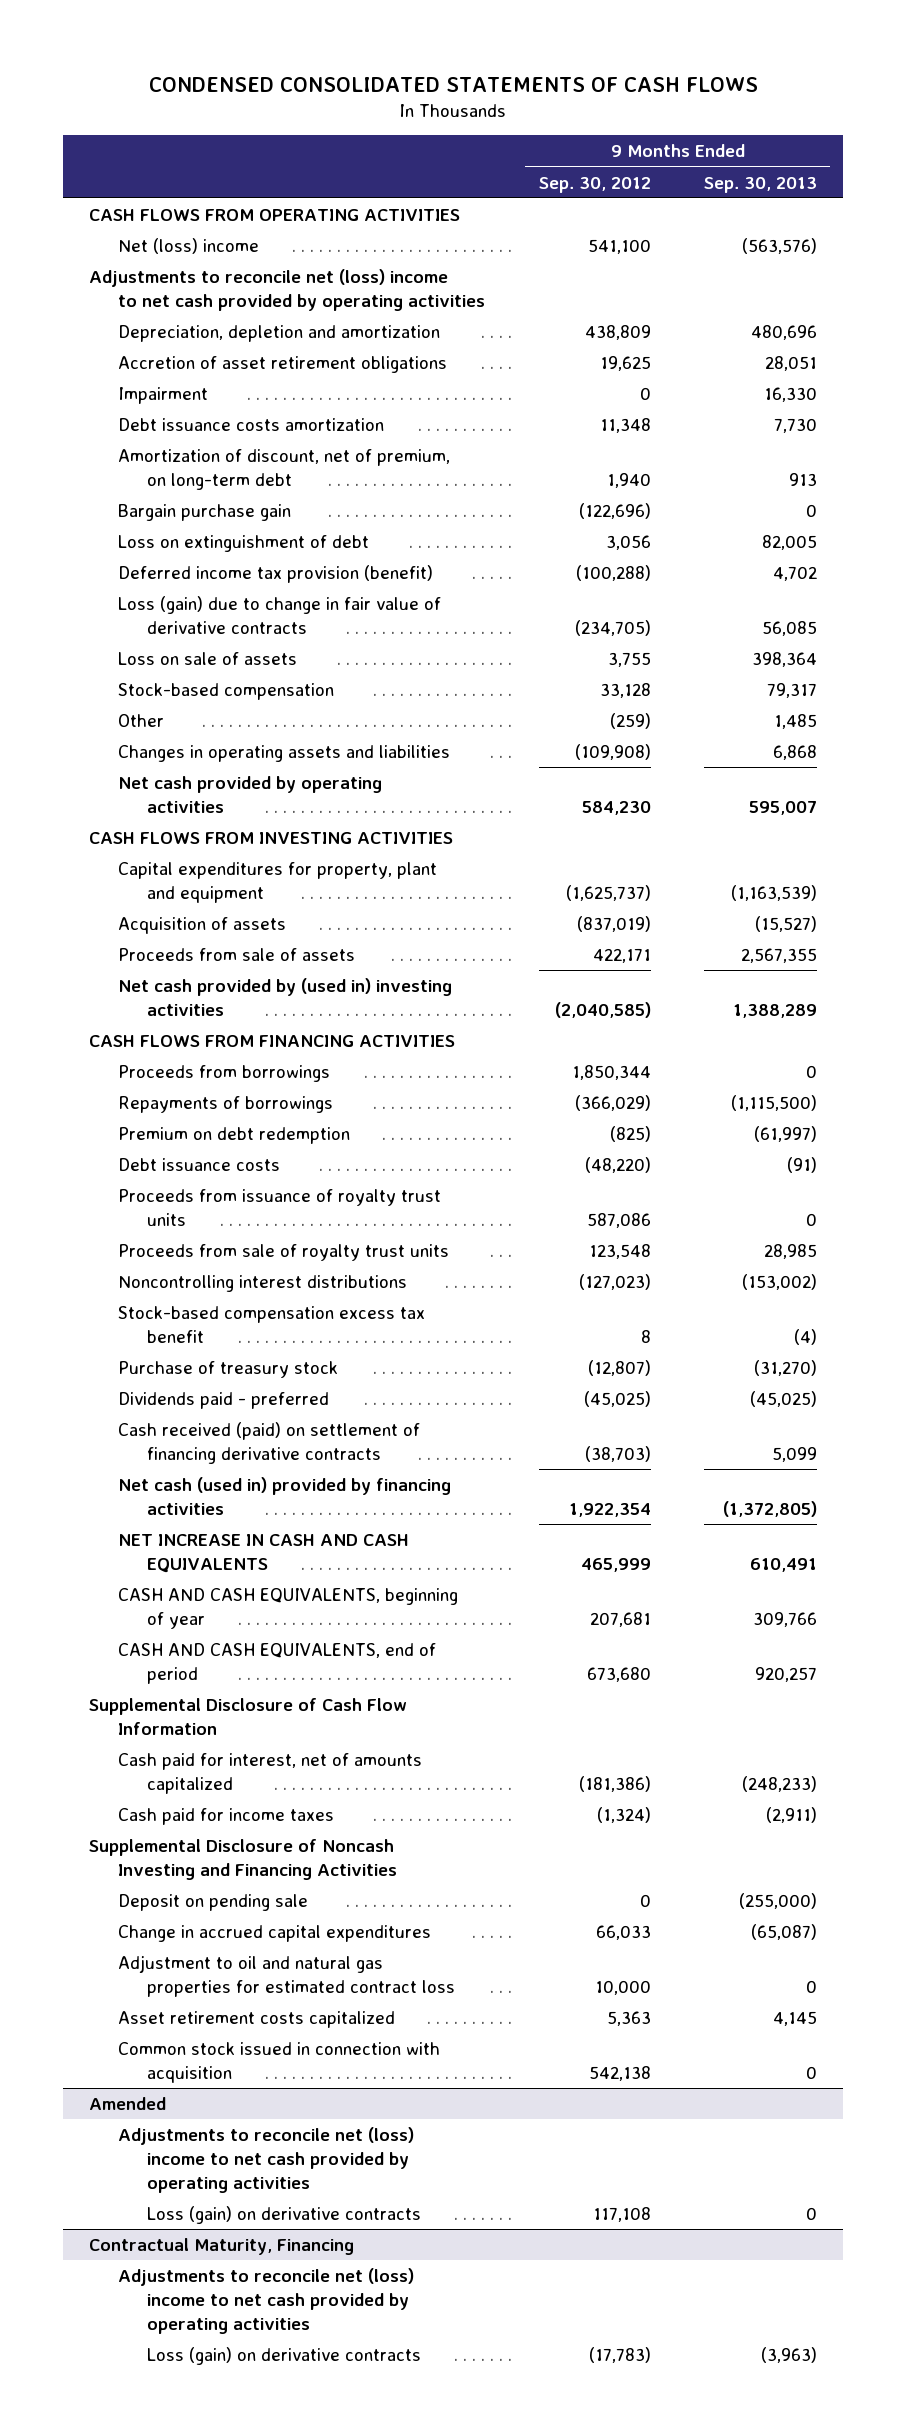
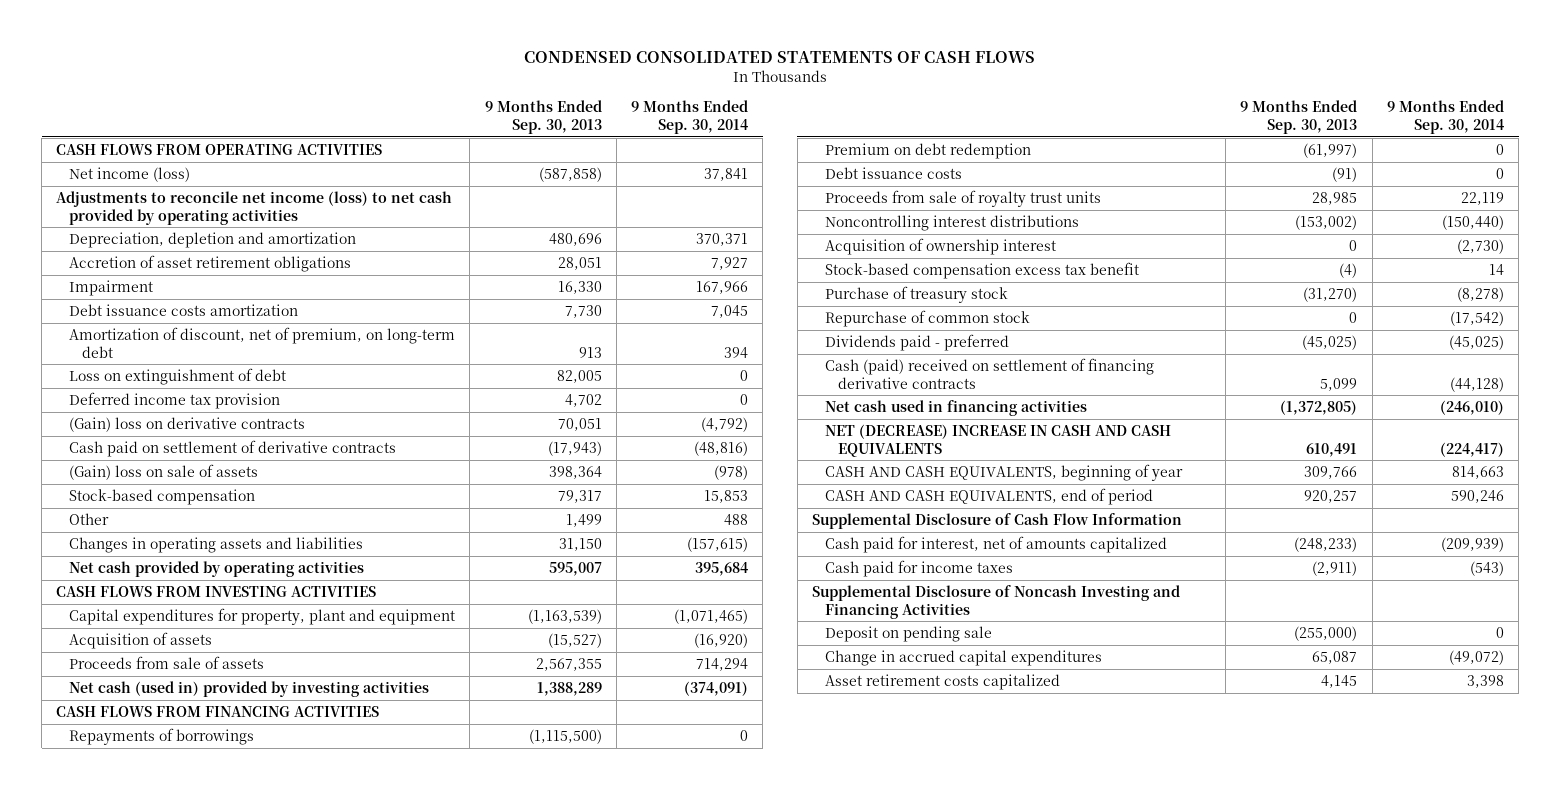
[538,176,651,193] Sep. 30, 2012 -> none
none -> [631,100,749,134] 9 Months Ended Sep. 30, 2014
[118,237,260,254] Net (loss) income -> [69,166,191,182] Net income (loss)
[741,237,817,254] (563,576) -> [538,166,602,182] (587,858)
[89,268,486,311] Adjustments to reconcile net (loss) income to net cash provided by operating activities -> [56,190,453,225] Adjustments to reconcile net income (loss) to net cash provided by operating activities
[118,503,292,521] Bargain purchase gain -> none
[118,595,442,634] Loss (gain) due to change in fair value of derivative contracts -> none
[118,564,434,583] Deferred income tax provision (benefit) -> [69,391,281,409] Deferred income tax provision
none -> [69,416,306,432] (Gain) loss on derivative contracts
none -> [69,439,397,457] Cash paid on settlement of derivative contracts
[118,651,298,665] Loss on sale of assets -> [69,463,259,480] (Gain) loss on sale of assets
[773,713,817,729] 1,485 -> [565,513,602,527] 1,499
[772,744,817,760] 6,868 -> [558,537,602,551] 31,150
[118,977,453,1016] Net cash provided by (used in) investing activities -> [69,680,430,697] Net cash (used in) provided by investing activities
[118,1064,331,1082] Proceeds from borrowings -> none
[118,1188,442,1226] Proceeds from issuance of royalty trust units -> none
none -> [824,237,1056,255] Acquisition of ownership interest
none -> [824,309,1030,327] Repurchase of common stock
[118,1421,421,1464] Cash received (paid) on settlement of financing derivative contracts -> [824,357,1154,389] Cash (paid) received on settlement of financing derivative contracts
[118,1476,452,1515] Net cash (used in) provided by financing activities -> [824,399,1087,416] Net cash used in financing activities
[118,1533,410,1573] NET INCREASE IN CASH AND CASH EQUIVALENTS -> [824,423,1171,457] NET (DECREASE) INCREASE IN CASH AND CASH EQUIVALENTS
[118,1954,456,1997] Adjustment to oil and natural gas properties for estimated contract loss -> none
[750,1923,817,1940] (65,087) -> [1312,650,1358,664] 65,087
[118,2041,441,2083] Common stock issued in connection with acquisition -> none
[89,2096,167,2110] Amended -> none
[118,2126,415,2193] Adjustments to reconcile net (loss) income to net cash provided by operating activities -> none
[147,2205,422,2224] Loss (gain) on derivative contracts -> none
[89,2237,355,2255] Contractual Maturity, Financing -> none
[118,2267,415,2334] Adjustments to reconcile net (loss) income to net cash provided by operating activities -> none
[147,2346,422,2365] Loss (gain) on derivative contracts -> none

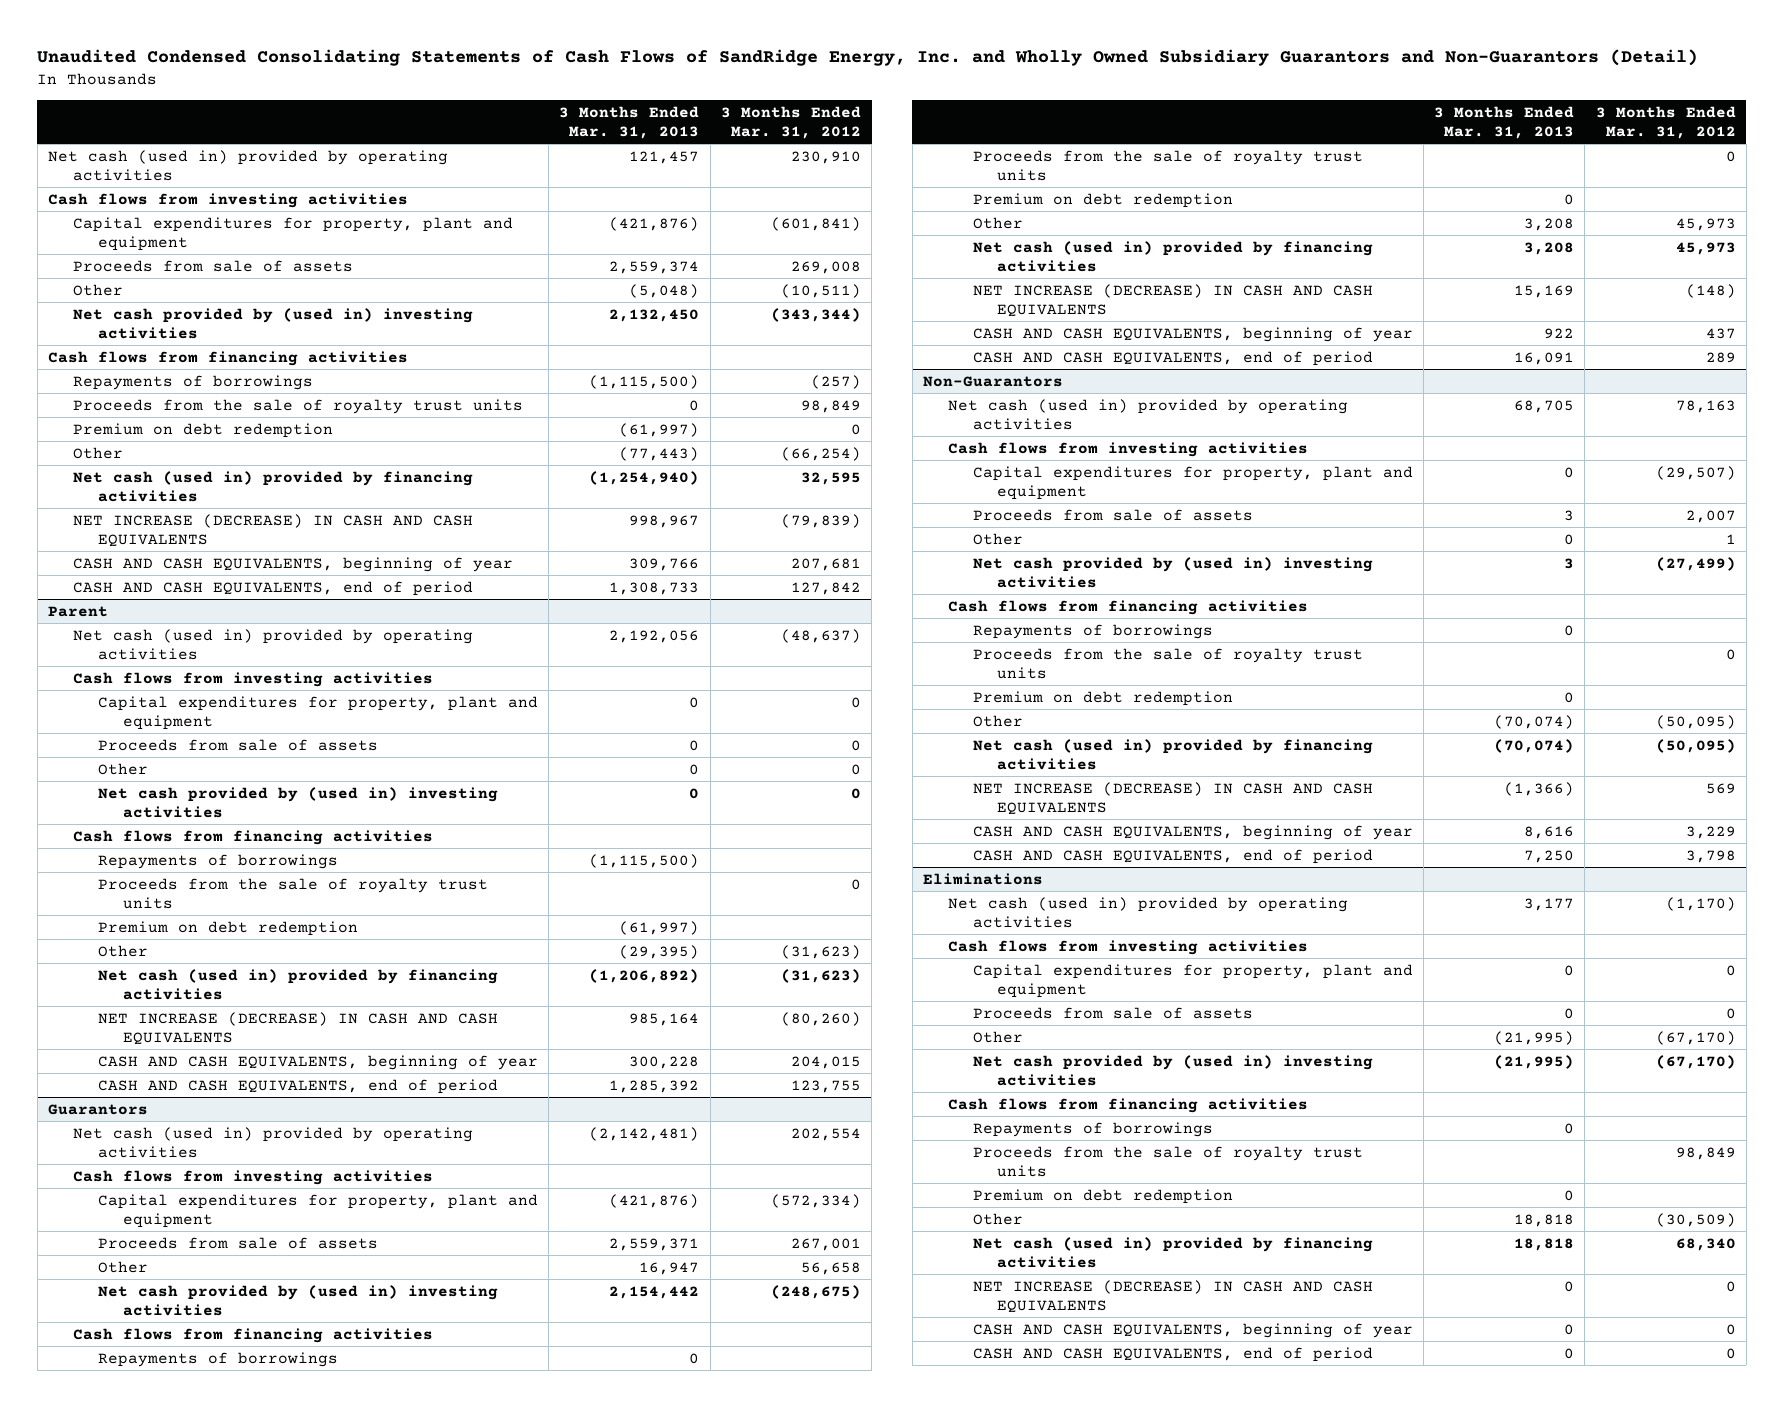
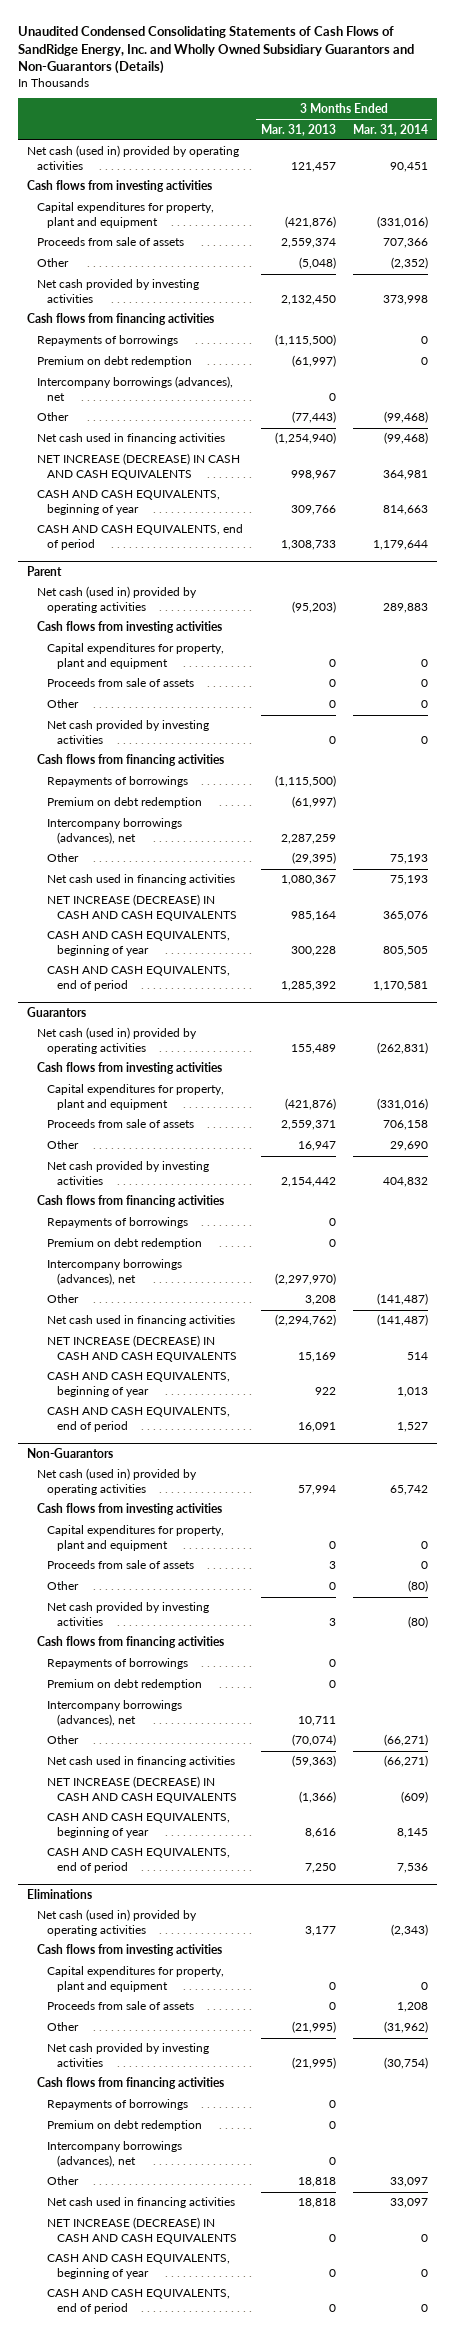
[37,49,1699,67] Unaudited Condensed Consolidating Statements of Cash Flows of SandRidge Energy, Inc. and Wholly Owned Subsidiary Guarantors and Non-Guarantors (Detail) -> [18,25,415,75] Unaudited Condensed Consolidating Statements of Cash Flows of SandRidge Energy, Inc. and Wholly Owned Subsidiary Guarantors and Non-Guarantors (Details)
[720,106,861,139] 3 Months Ended Mar. 31, 2012 -> none
none -> [353,123,429,136] Mar. 31, 2014
[72,307,473,339] Net cash provided by (used in) investing activities -> [37,279,200,304] Net cash provided by investing activities
[72,398,523,414] Proceeds from the sale of royalty trust units -> none
none -> [37,376,234,402] Intercompany borrowings (advances), net
[72,470,473,502] Net cash (used in) provided by financing activities -> [37,433,226,445] Net cash used in financing activities
[609,629,700,643] 2,192,056 -> [291,601,336,614] (95,203)
[97,786,498,818] Net cash provided by (used in) investing activities -> [47,720,210,745] Net cash provided by investing activities
[97,877,488,909] Proceeds from the sale of royalty trust units -> none
none -> [47,818,183,845] Intercompany borrowings (advances), net
[97,968,498,1000] Net cash (used in) provided by financing activities -> [47,874,236,886] Net cash used in financing activities
[589,968,700,983] (1,206,892) -> [280,875,336,886] 1,080,367
[589,1126,700,1141] (2,142,481) -> [290,1044,336,1055] 155,489
[97,1284,498,1316] Net cash provided by (used in) investing activities -> [47,1161,210,1186] Net cash provided by investing activities
[972,149,1363,181] Proceeds from the sale of royalty trust units -> none
none -> [47,1259,183,1286] Intercompany borrowings (advances), net
[972,240,1373,272] Net cash (used in) provided by financing activities -> [47,1315,236,1327] Net cash used in financing activities
[1524,241,1575,255] 3,208 -> [274,1314,336,1327] (2,294,762)
[1514,399,1575,413] 68,705 -> [297,1485,336,1496] 57,994
[972,556,1373,588] Net cash provided by (used in) investing activities -> [47,1602,210,1627] Net cash provided by investing activities
[972,647,1363,679] Proceeds from the sale of royalty trust units -> none
none -> [47,1700,183,1727] Intercompany borrowings (advances), net
[972,738,1373,770] Net cash (used in) provided by financing activities -> [47,1756,236,1768] Net cash used in financing activities
[1494,738,1575,753] (70,074) -> [291,1755,336,1768] (59,363)
[972,1054,1373,1086] Net cash provided by (used in) investing activities -> [47,2043,210,2068] Net cash provided by investing activities
[972,1145,1363,1177] Proceeds from the sale of royalty trust units -> none
none -> [47,2141,183,2168] Intercompany borrowings (advances), net
[972,1236,1373,1268] Net cash (used in) provided by financing activities -> [47,2197,236,2209] Net cash used in financing activities

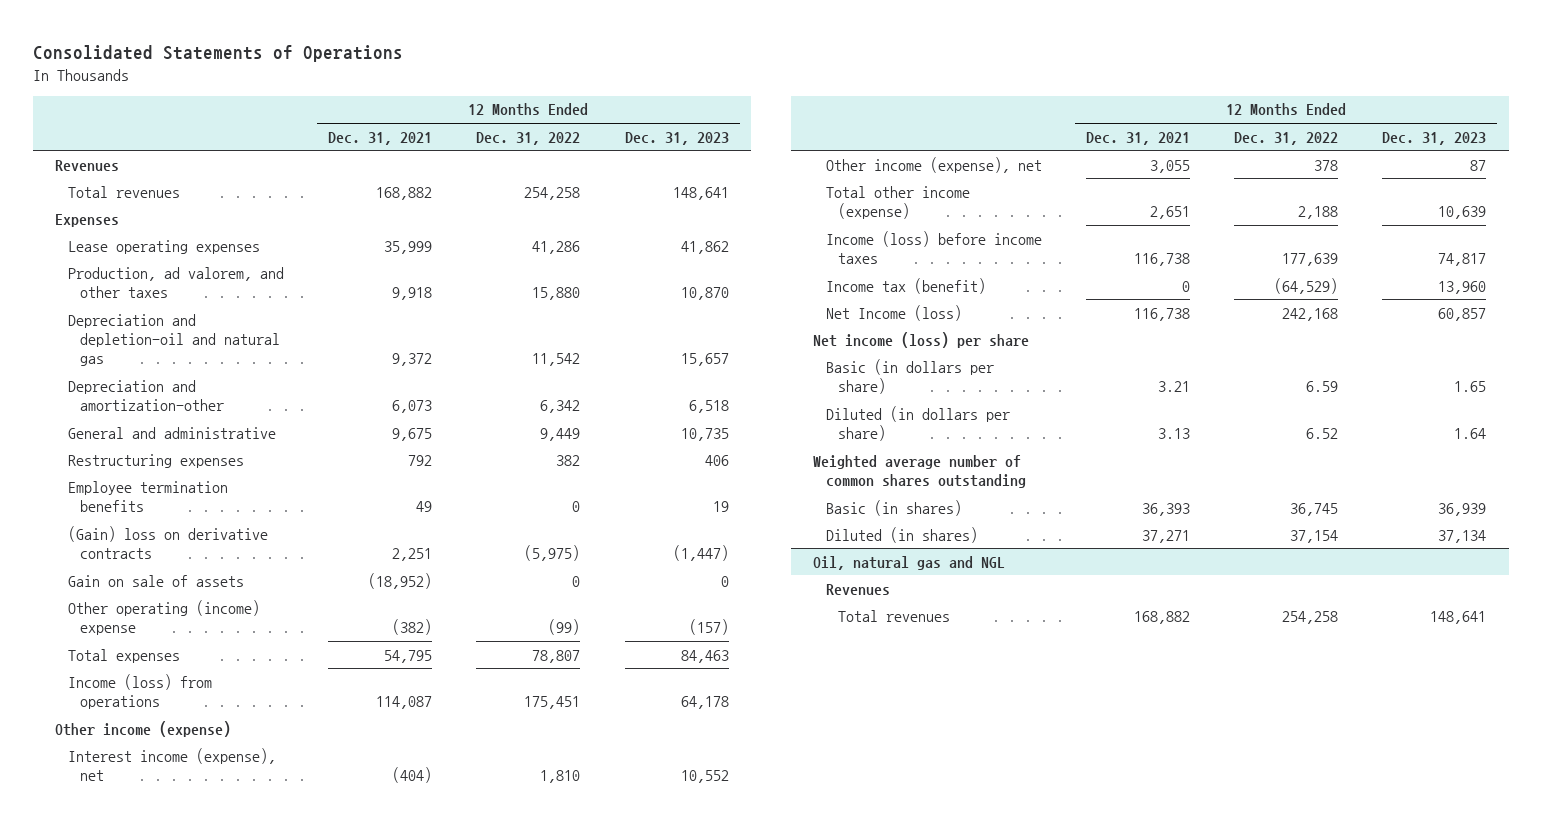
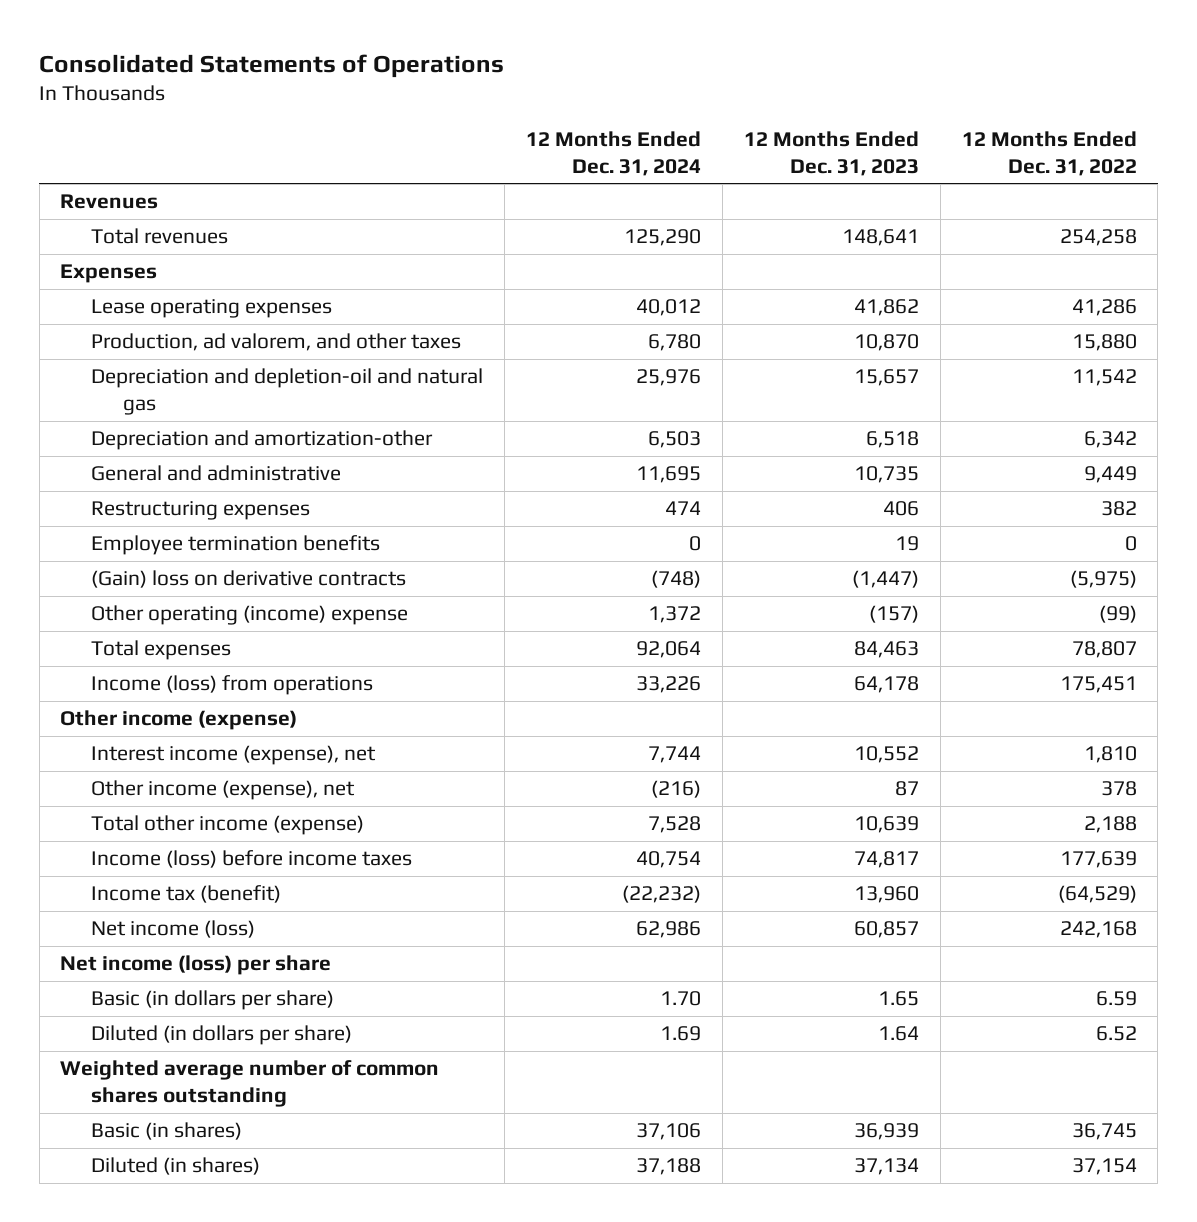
[328,131,433,145] Dec. 31, 2021 -> none
none -> [526,130,702,176] 12 Months Ended Dec. 31, 2024
[67,574,244,587] Gain on sale of assets -> none
[825,304,962,321] Net Income (loss) -> [91,920,256,939] Net income (loss)
[813,555,1006,570] Oil, natural gas and NGL -> none
[825,583,890,595] Revenues -> none
[837,609,950,622] Total revenues -> none

